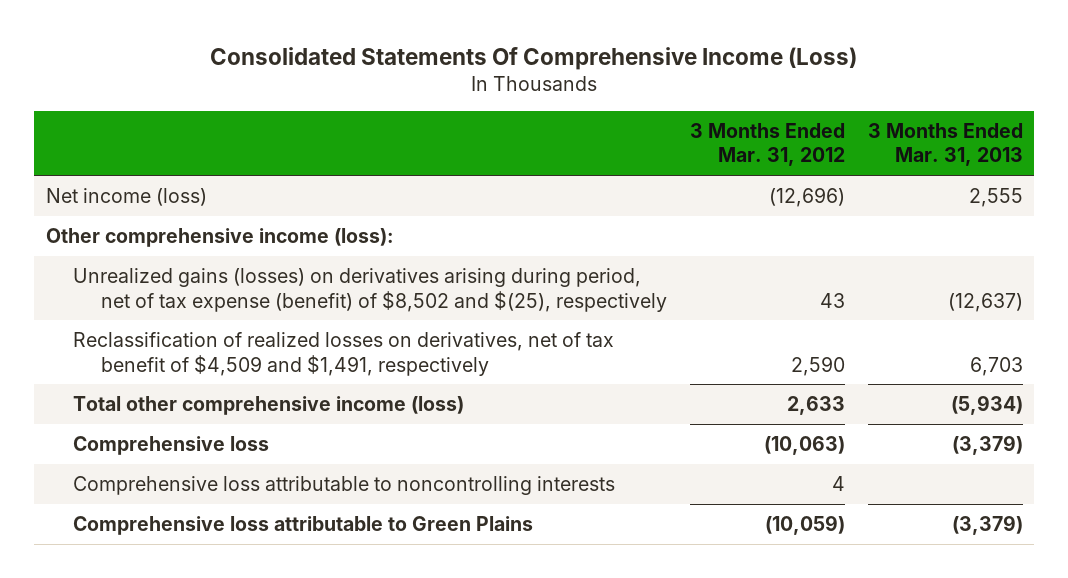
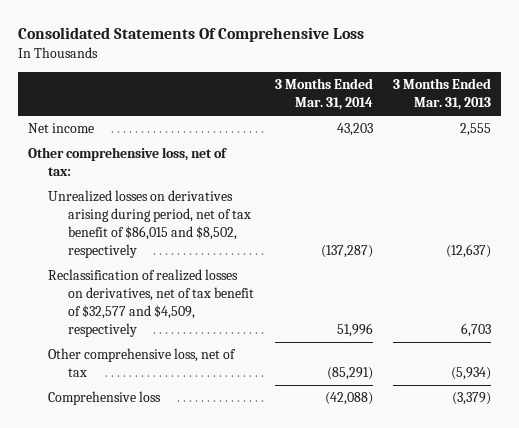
[210,46,858,70] Consolidated Statements Of Comprehensive Income (Loss) -> [17,27,364,43] Consolidated Statements Of Comprehensive Loss
[689,122,845,167] 3 Months Ended Mar. 31, 2012 -> none
none -> [274,78,373,111] 3 Months Ended Mar. 31, 2014
[45,188,207,207] Net income (loss) -> [27,123,94,134] Net income
[45,228,394,248] Other comprehensive income (loss): -> [27,147,227,177] Other comprehensive loss, net of tax:
[73,268,668,312] Unrealized gains (losses) on derivatives arising during period, net of tax expense (benefit) of $8,502 and $(25), respectively -> [48,190,252,259] Unrealized losses on derivatives arising during period, net of tax benefit of $86,015 and $8,502, respectively
[73,332,615,376] Reclassification of realized losses on derivatives, net of tax benefit of $4,509 and $1,491, respectively -> [48,269,255,338] Reclassification of realized losses on derivatives, net of tax benefit of $32,577 and $4,509, respectively
[73,396,465,416] Total other comprehensive income (loss) -> [48,348,237,378] Other comprehensive loss, net of tax
[73,476,616,496] Comprehensive loss attributable to noncontrolling interests -> none
[73,516,534,536] Comprehensive loss attributable to Green Plains -> none

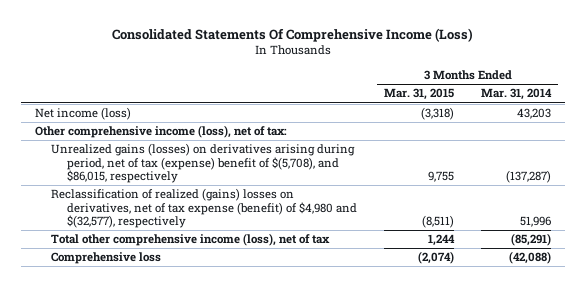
[17,27,364,43] Consolidated Statements Of Comprehensive Loss -> [112,28,474,43] Consolidated Statements Of Comprehensive Income (Loss)
[393,78,492,111] 3 Months Ended Mar. 31, 2013 -> none
none -> [384,88,455,101] Mar. 31, 2015
[27,123,94,134] Net income -> [35,107,132,121] Net income (loss)
[27,147,227,177] Other comprehensive loss, net of tax: -> [35,125,288,139] Other comprehensive income (loss), net of tax:
[48,190,252,259] Unrealized losses on derivatives arising during period, net of tax benefit of $86,015 and $8,502, respectively -> [50,143,355,184] Unrealized gains (losses) on derivatives arising during period, net of tax (expense) benefit of $(5,708), and $86,015, respectively
[48,269,255,338] Reclassification of realized losses on derivatives, net of tax benefit of $32,577 and $4,509, respectively -> [50,188,357,229] Reclassification of realized (gains) losses on derivatives, net of tax expense (benefit) of $4,980 and $(32,577), respectively
[48,348,237,378] Other comprehensive loss, net of tax -> [50,233,330,247] Total other comprehensive income (loss), net of tax

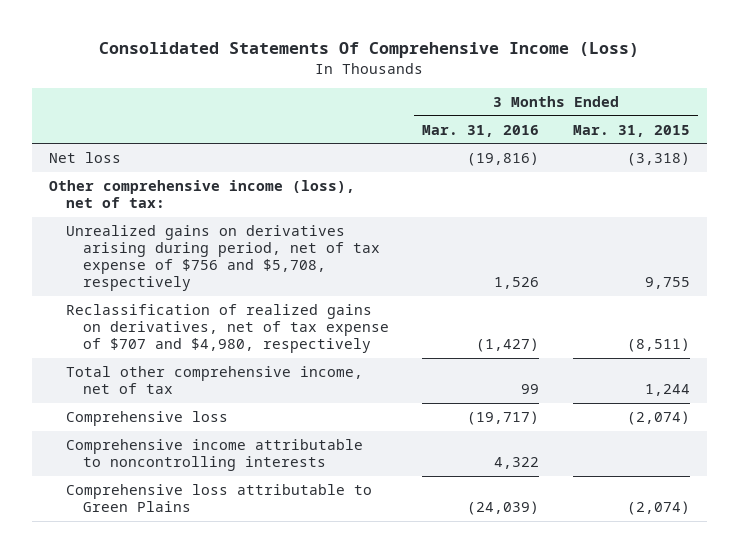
[481,88,553,101] Mar. 31, 2014 -> none
none -> [422,124,540,137] Mar. 31, 2016
[35,107,132,121] Net income (loss) -> [48,151,121,163] Net loss
[50,143,355,184] Unrealized gains (losses) on derivatives arising during period, net of tax (expense) benefit of $(5,708), and $86,015, respectively -> [65,224,381,292] Unrealized gains on derivatives arising during period, net of tax expense of $756 and $5,708, respectively
[50,188,357,229] Reclassification of realized (gains) losses on derivatives, net of tax expense (benefit) of $4,980 and $(32,577), respectively -> [65,303,390,354] Reclassification of realized gains on derivatives, net of tax expense of $707 and $4,980, respectively
[50,233,330,247] Total other comprehensive income (loss), net of tax -> [65,365,363,395] Total other comprehensive income, net of tax
none -> [65,438,363,472] Comprehensive income attributable to noncontrolling interests
none -> [65,483,372,513] Comprehensive loss attributable to Green Plains

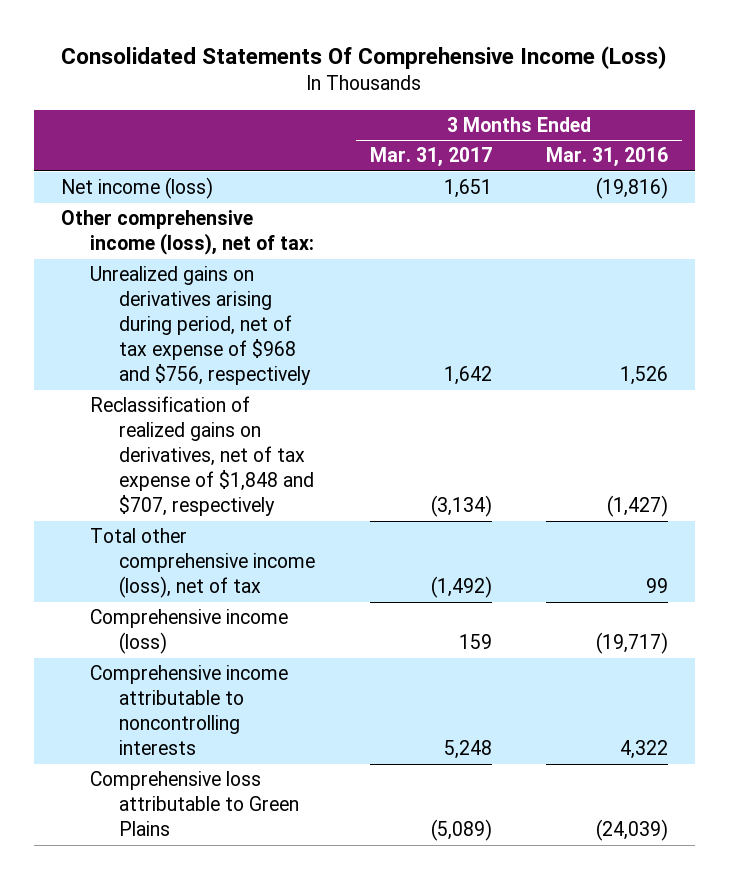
[572,124,690,137] Mar. 31, 2015 -> none
none -> [369,147,492,168] Mar. 31, 2017
[48,151,121,163] Net loss -> [60,177,213,200] Net income (loss)
[65,224,381,292] Unrealized gains on derivatives arising during period, net of tax expense of $756 and $5,708, respectively -> [90,266,312,386] Unrealized gains on derivatives arising during period, net of tax expense of $968 and $756, respectively
[65,303,390,354] Reclassification of realized gains on derivatives, net of tax expense of $707 and $4,980, respectively -> [90,396,315,517] Reclassification of realized gains on derivatives, net of tax expense of $1,848 and $707, respectively
[65,365,363,395] Total other comprehensive income, net of tax -> [90,528,316,599] Total other comprehensive income (loss), net of tax
[65,410,228,426] Comprehensive loss -> [90,609,289,655] Comprehensive income (loss)

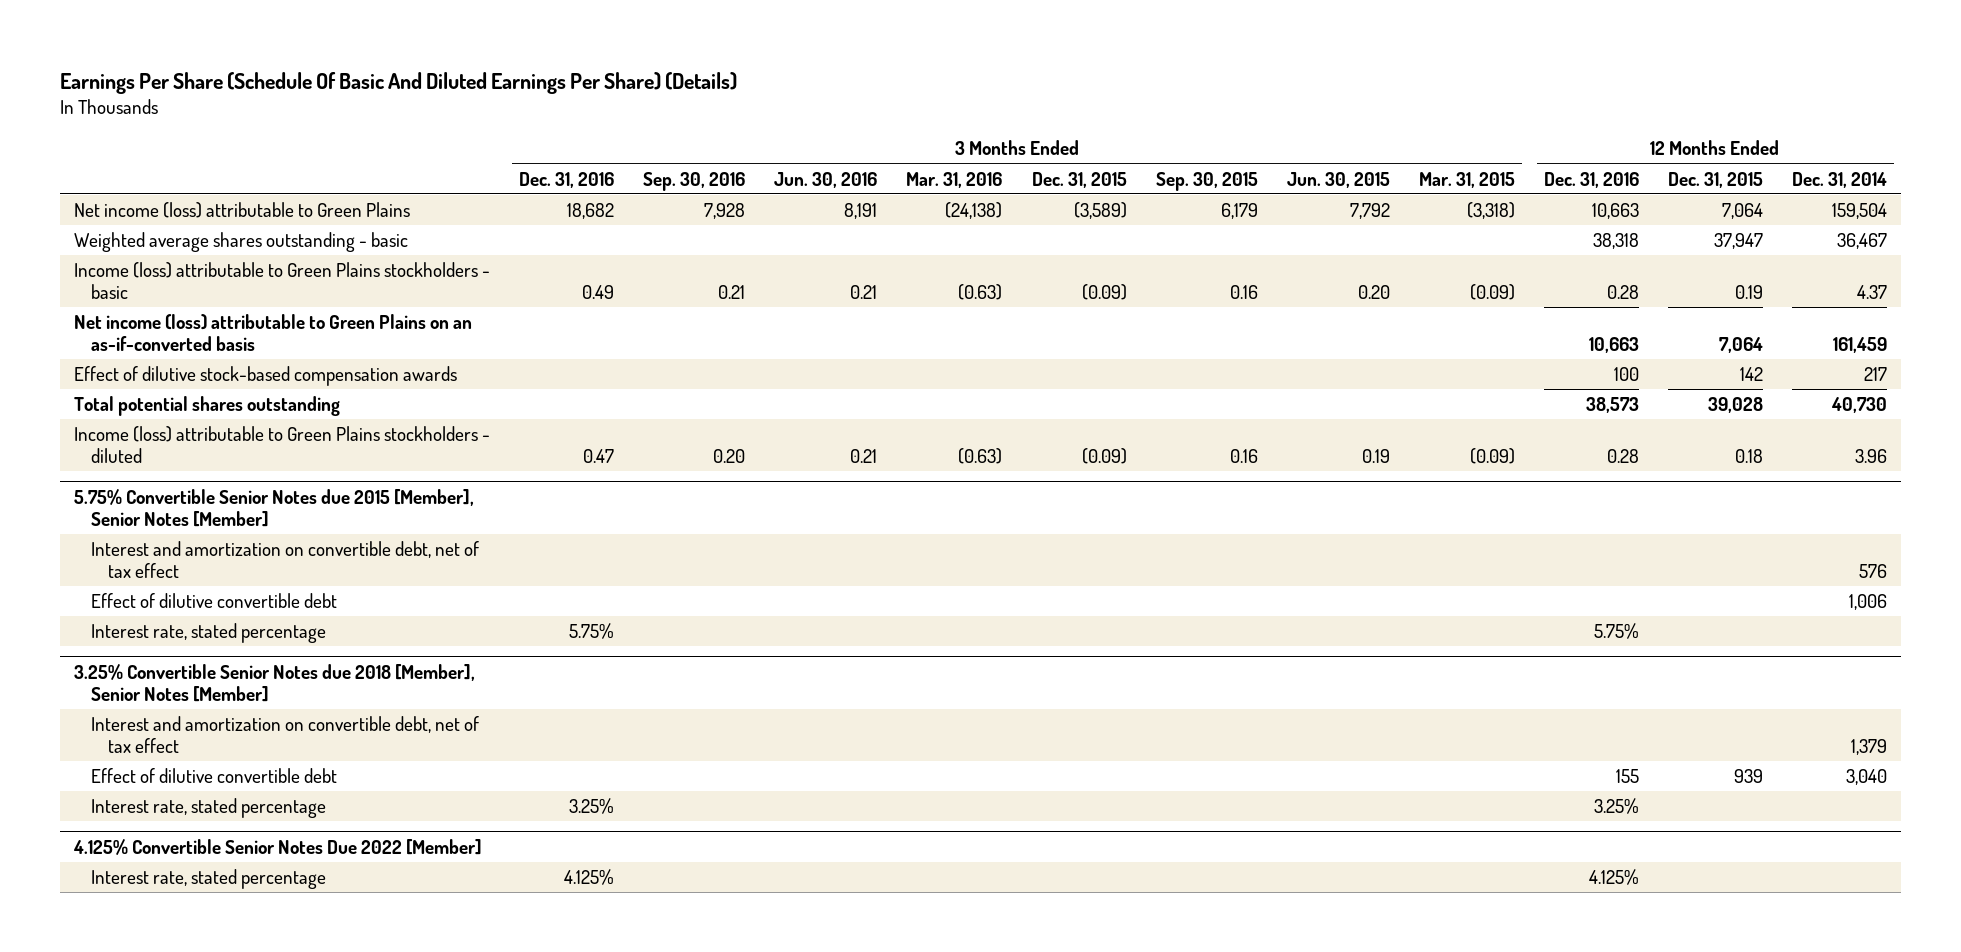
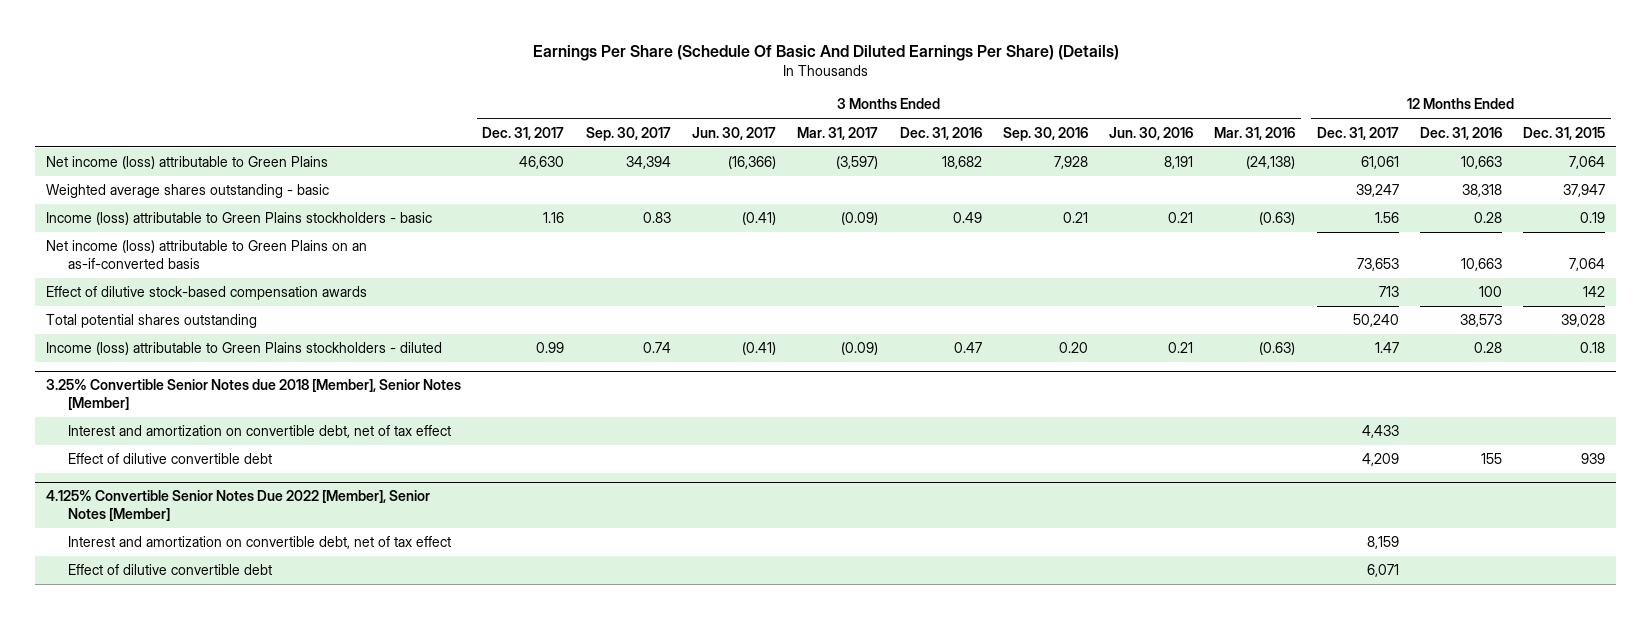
[1031,171,1127,188] Dec. 31, 2015 -> none
[1155,171,1258,191] Sep. 30, 2015 -> none
[1286,171,1390,188] Jun. 30, 2015 -> none
[1418,171,1515,188] Mar. 31, 2015 -> none
[1791,171,1887,188] Dec. 31, 2014 -> none
none -> [482,126,565,140] Dec. 31, 2017
none -> [585,126,671,141] Sep. 30, 2017
none -> [691,126,776,140] Jun. 30, 2017
none -> [797,126,879,140] Mar. 31, 2017
none -> [1316,126,1399,140] Dec. 31, 2017
[74,488,475,527] 5.75% Convertible Senior Notes due 2015 [Member], Senior Notes [Member] -> none
[91,541,480,578] Interest and amortization on convertible debt, net of tax effect -> none
[91,593,338,609] Effect of dilutive convertible debt -> none
[91,623,327,644] Interest rate, stated percentage -> none
[91,798,327,819] Interest rate, stated percentage -> none
[91,869,327,890] Interest rate, stated percentage -> none
[73,838,483,855] 4.125% Convertible Senior Notes Due 2022 [Member] -> [45,490,430,522] 4.125% Convertible Senior Notes Due 2022 [Member], Senior Notes [Member]
none -> [67,536,451,550] Interest and amortization on convertible debt, net of tax effect
none -> [67,564,272,576] Effect of dilutive convertible debt

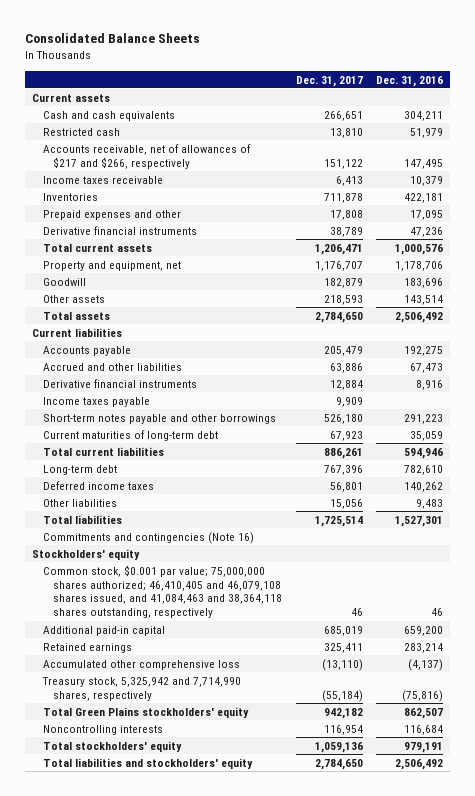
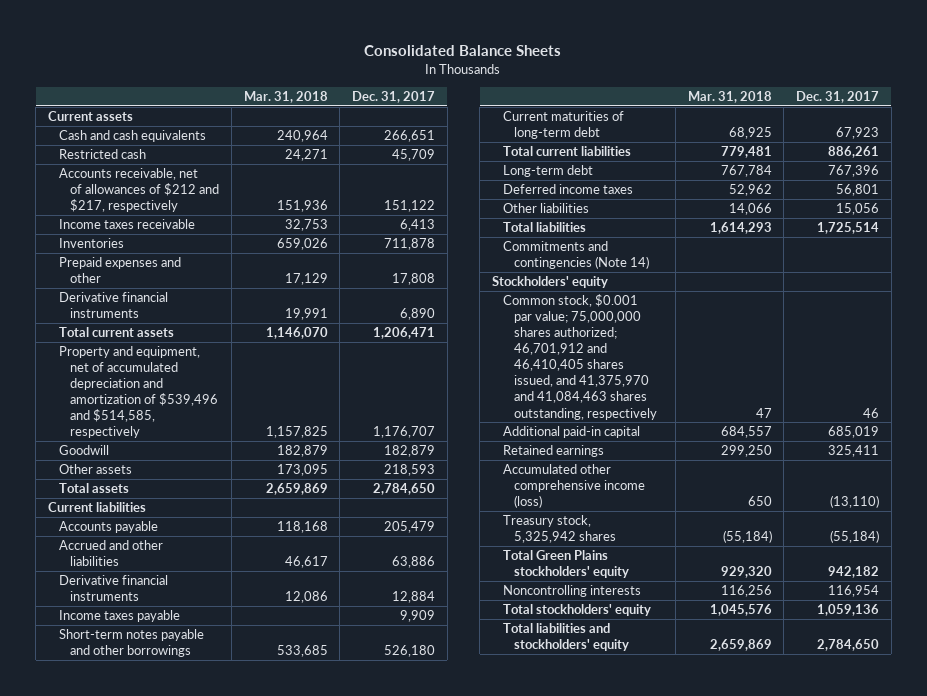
[376,75,444,87] Dec. 31, 2016 -> none
none -> [243,91,328,104] Mar. 31, 2018
[329,127,363,138] 13,810 -> [392,149,436,162] 45,709
[42,143,251,169] Accounts receivable, net of allowances of $217 and $266, respectively -> [59,168,220,213] Accounts receivable, net of allowances of $212 and $217, respectively
[329,226,363,237] 38,789 -> [400,308,436,321] 6,890
[42,260,181,271] Property and equipment, net -> [59,346,219,439] Property and equipment, net of accumulated depreciation and amortization of $539,496 and $514,585, respectively
[42,531,254,544] Commitments and contingencies (Note 16) -> [503,241,650,270] Commitments and contingencies (Note 14)
[42,564,283,619] Common stock, $0.001 par value; 75,000,000 shares authorized; 46,410,405 and 46,079,108 shares issued, and 41,084,463 and 38,364,118 shares outstanding, respectively -> [503,294,658,420] Common stock, $0.001 par value; 75,000,000 shares authorized; 46,701,912 and 46,410,405 shares issued, and 41,375,970 and 41,084,463 shares outstanding, respectively
[42,659,240,670] Accumulated other comprehensive loss -> [503,464,646,509] Accumulated other comprehensive income (loss)
[41,676,241,701] Treasury stock, 5,325,942 and 7,714,990 shares, respectively -> [503,515,617,544] Treasury stock, 5,325,942 shares

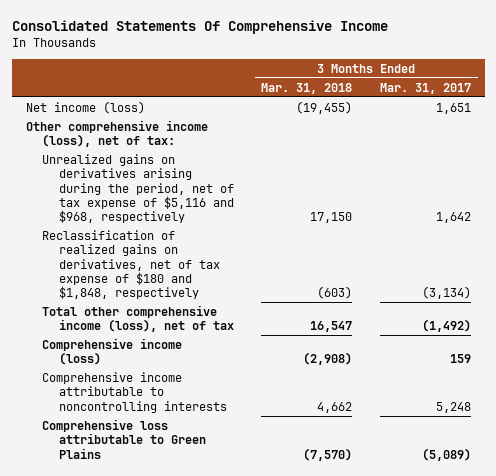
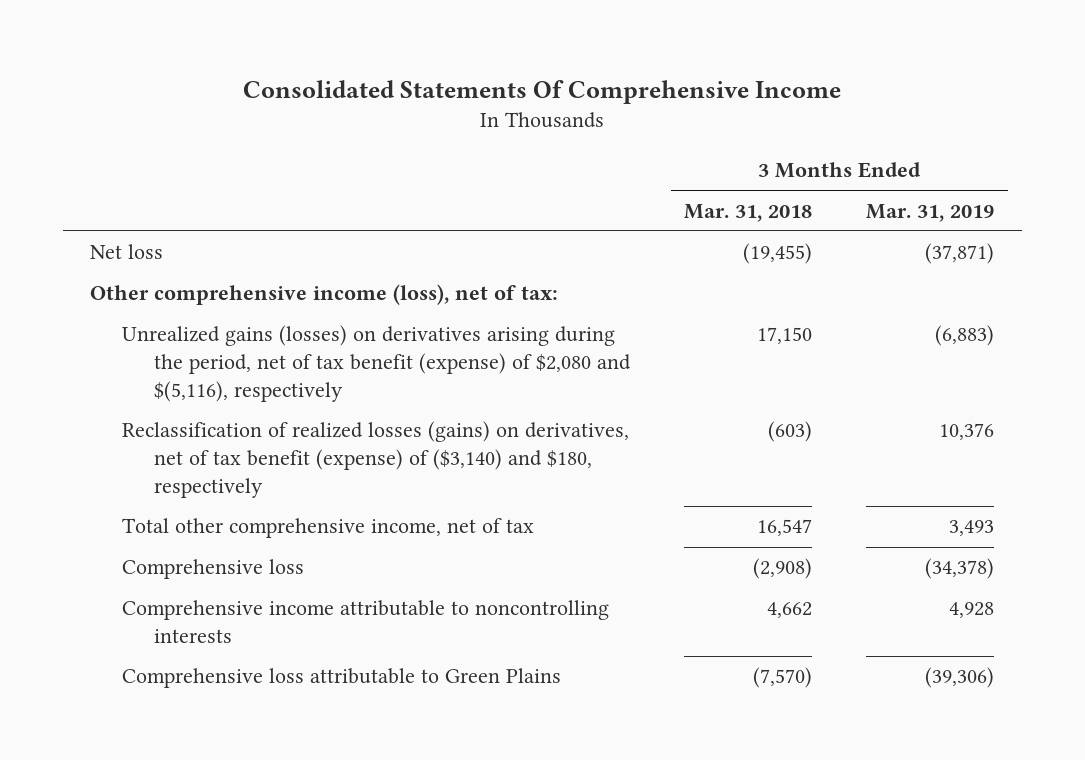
[379,82,471,94] Mar. 31, 2017 -> none
none -> [866,203,995,222] Mar. 31, 2019
[25,100,145,114] Net income (loss) -> [90,244,164,260] Net loss
[42,153,234,224] Unrealized gains on derivatives arising during the period, net of tax expense of $5,116 and $968, respectively -> [122,325,632,403] Unrealized gains (losses) on derivatives arising during the period, net of tax benefit (expense) of $2,080 and $(5,116), respectively
[42,229,220,300] Reclassification of realized gains on derivatives, net of tax expense of $180 and $1,848, respectively -> [122,421,630,499] Reclassification of realized losses (gains) on derivatives, net of tax benefit (expense) of ($3,140) and $180, respectively
[42,304,234,333] Total other comprehensive income (loss), net of tax -> [122,518,535,539] Total other comprehensive income, net of tax
[42,337,183,366] Comprehensive income (loss) -> [122,559,305,580] Comprehensive loss

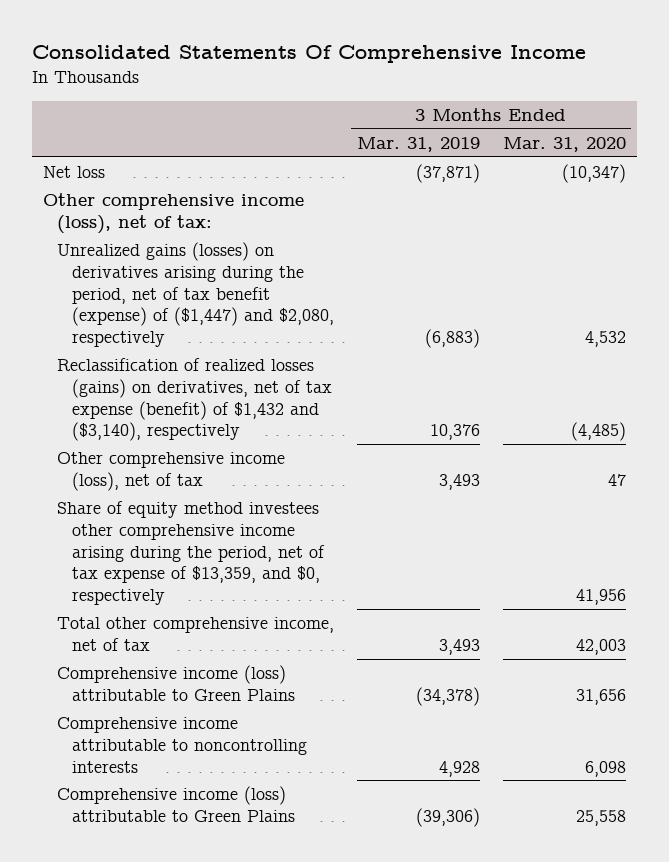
[684,203,813,222] Mar. 31, 2018 -> none
none -> [502,136,626,152] Mar. 31, 2020
[122,325,632,403] Unrealized gains (losses) on derivatives arising during the period, net of tax benefit (expense) of $2,080 and $(5,116), respectively -> [57,242,334,348] Unrealized gains (losses) on derivatives arising during the period, net of tax benefit (expense) of ($1,447) and $2,080, respectively
[122,421,630,499] Reclassification of realized losses (gains) on derivatives, net of tax benefit (expense) of ($3,140) and $180, respectively -> [57,358,332,442] Reclassification of realized losses (gains) on derivatives, net of tax expense (benefit) of $1,432 and ($3,140), respectively
none -> [57,452,286,491] Other comprehensive income (loss), net of tax
none -> [57,501,325,606] Share of equity method investees other comprehensive income arising during the period, net of tax expense of $13,359, and $0, respectively
[122,559,305,580] Comprehensive loss -> [57,665,295,701] Comprehensive income (loss) attributable to Green Plains
[122,668,562,689] Comprehensive loss attributable to Green Plains -> [57,786,295,822] Comprehensive income (loss) attributable to Green Plains

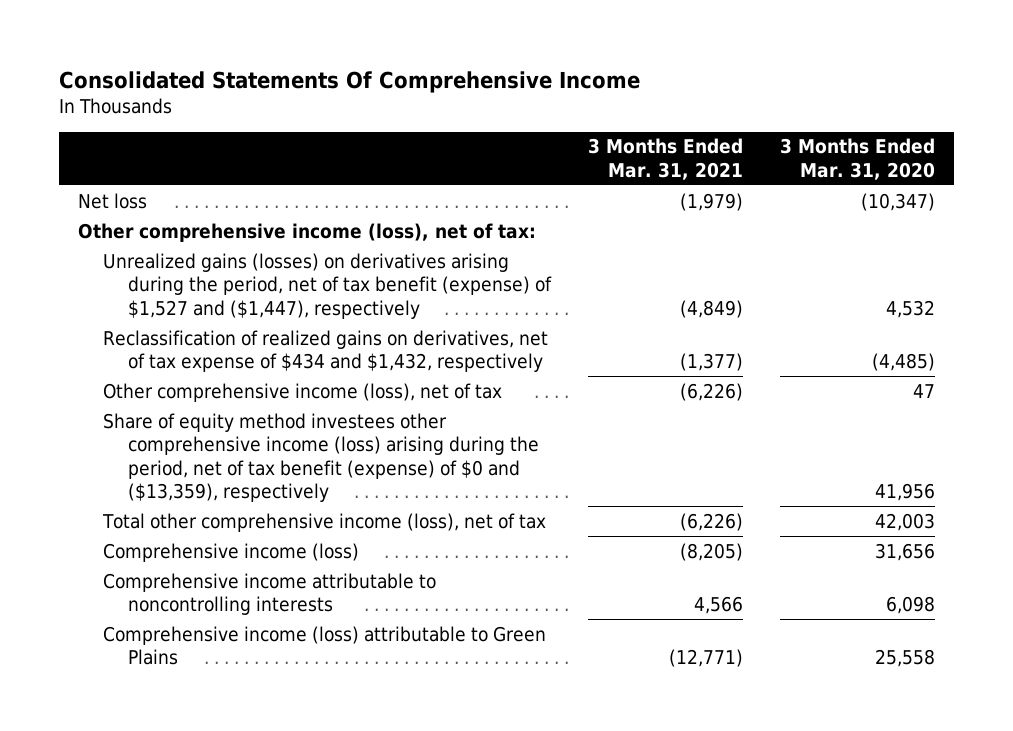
[357,136,481,152] Mar. 31, 2019 -> none
none -> [588,138,744,180] 3 Months Ended Mar. 31, 2021
[57,242,334,348] Unrealized gains (losses) on derivatives arising during the period, net of tax benefit (expense) of ($1,447) and $2,080, respectively -> [102,252,552,319] Unrealized gains (losses) on derivatives arising during the period, net of tax benefit (expense) of $1,527 and ($1,447), respectively
[57,358,332,442] Reclassification of realized losses (gains) on derivatives, net of tax expense (benefit) of $1,432 and ($3,140), respectively -> [102,329,548,373] Reclassification of realized gains on derivatives, net of tax expense of $434 and $1,432, respectively
[57,501,325,606] Share of equity method investees other comprehensive income arising during the period, net of tax expense of $13,359, and $0, respectively -> [102,412,539,503] Share of equity method investees other comprehensive income (loss) arising during the period, net of tax benefit (expense) of $0 and ($13,359), respectively
[57,617,335,651] Total other comprehensive income, net of tax -> [101,512,546,532] Total other comprehensive income (loss), net of tax
[57,665,295,701] Comprehensive income (loss) attributable to Green Plains -> [102,542,359,562] Comprehensive income (loss)

